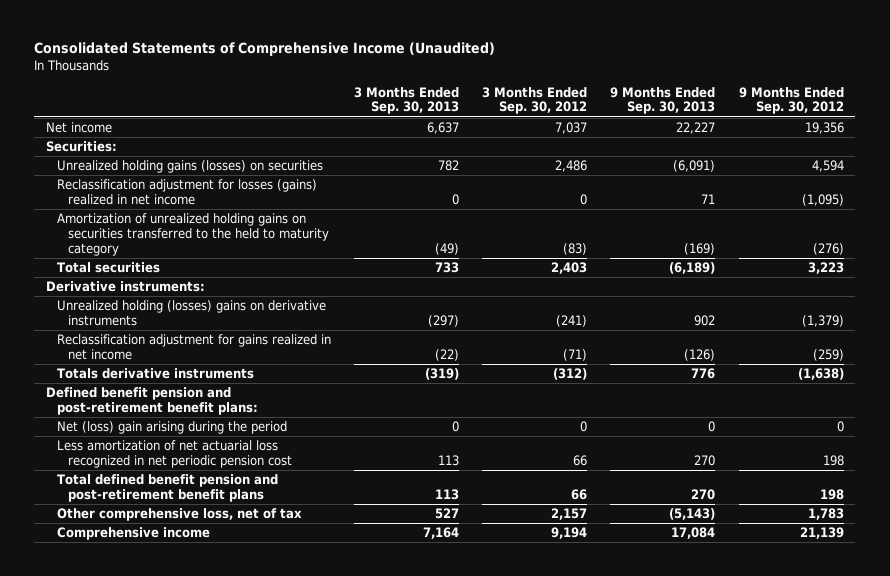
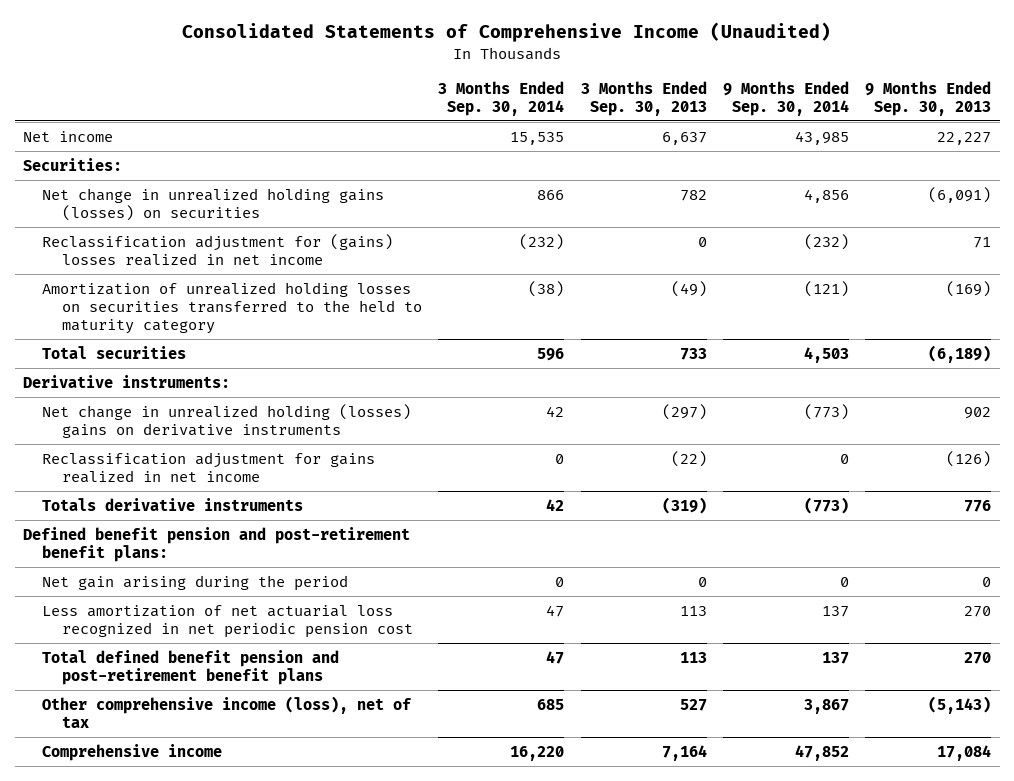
[482,86,588,115] 3 Months Ended Sep. 30, 2012 -> none
[738,86,844,115] 9 Months Ended Sep. 30, 2012 -> none
none -> [438,80,565,116] 3 Months Ended Sep. 30, 2014
none -> [722,80,849,116] 9 Months Ended Sep. 30, 2014
[56,160,323,174] Unrealized holding gains (losses) on securities -> [42,187,385,221] Net change in unrealized holding gains (losses) on securities
[56,179,317,205] Reclassification adjustment for losses (gains) realized in net income -> [42,233,394,266] Reclassification adjustment for (gains) losses realized in net income
[56,213,329,256] Amortization of unrealized holding gains on securities transferred to the held to maturity category -> [42,281,422,334] Amortization of unrealized holding losses on securities transferred to the held to maturity category
[56,300,326,326] Unrealized holding (losses) gains on derivative instruments -> [42,403,412,438] Net change in unrealized holding (losses) gains on derivative instruments
[56,421,287,435] Net (loss) gain arising during the period -> [42,574,349,591] Net gain arising during the period
[56,508,302,522] Other comprehensive loss, net of tax -> [42,695,413,728] Other comprehensive income (loss), net of tax

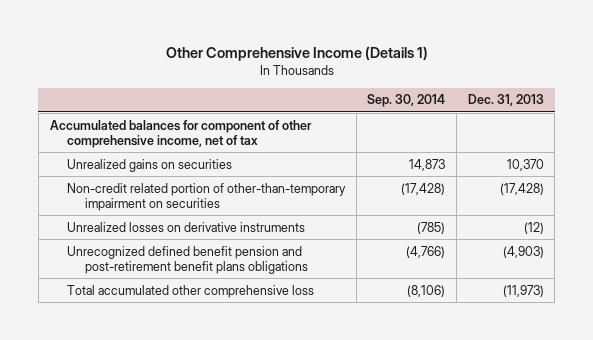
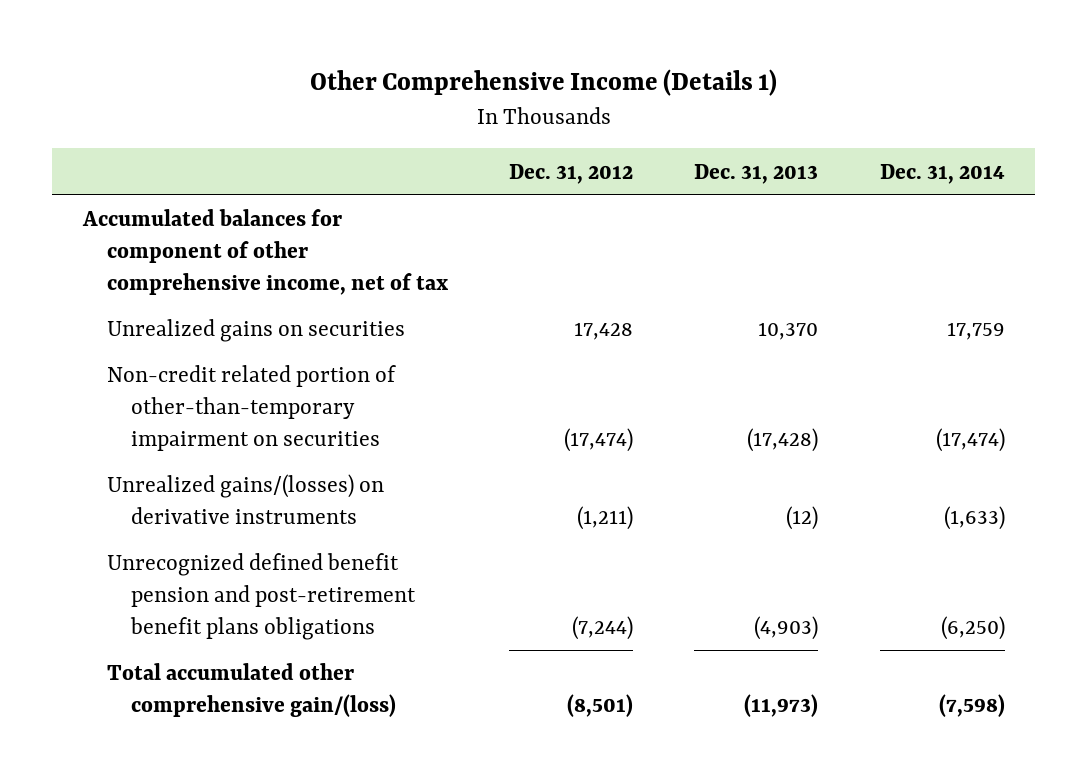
[367,94,446,108] Sep. 30, 2014 -> none
none -> [509,163,634,184] Dec. 31, 2012
none -> [879,163,1005,184] Dec. 31, 2014
[67,221,306,232] Unrealized losses on derivative instruments -> [106,474,384,525] Unrealized gains/(losses) on derivative instruments
[67,284,315,298] Total accumulated other comprehensive loss -> [106,663,396,718] Total accumulated other comprehensive gain/(loss)

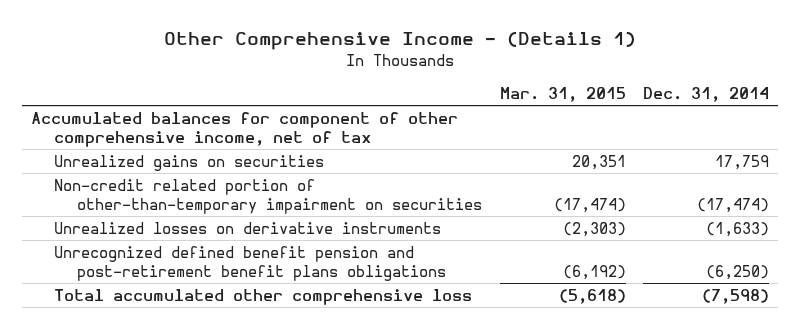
[309,69,777,97] Other Comprehensive Income (Details 1) -> [163,31,636,51] Other Comprehensive Income - (Details 1)
[509,163,634,184] Dec. 31, 2012 -> none
[694,163,819,184] Dec. 31, 2013 -> none
none -> [499,86,626,102] Mar. 31, 2015
[106,474,384,525] Unrealized gains/(losses) on derivative instruments -> [53,222,441,235] Unrealized losses on derivative instruments
[106,663,396,718] Total accumulated other comprehensive gain/(loss) -> [53,289,472,306] Total accumulated other comprehensive loss

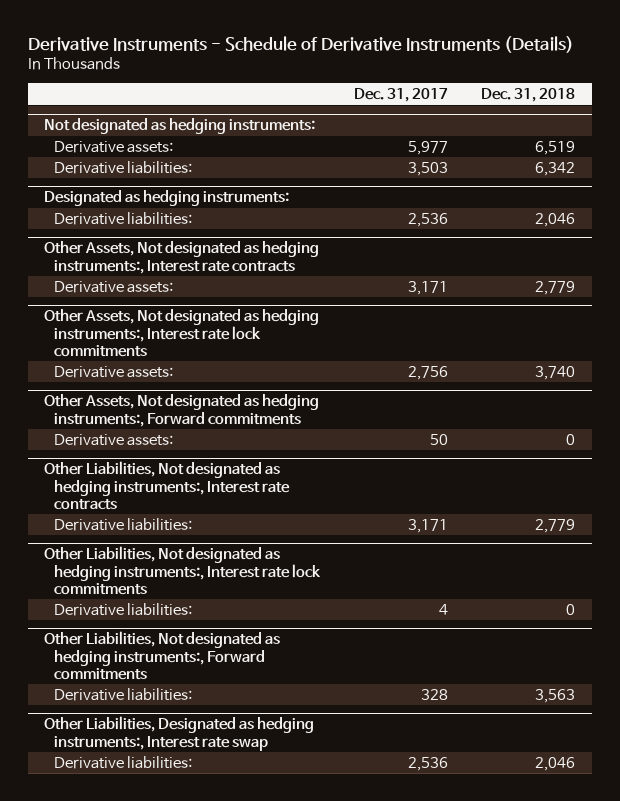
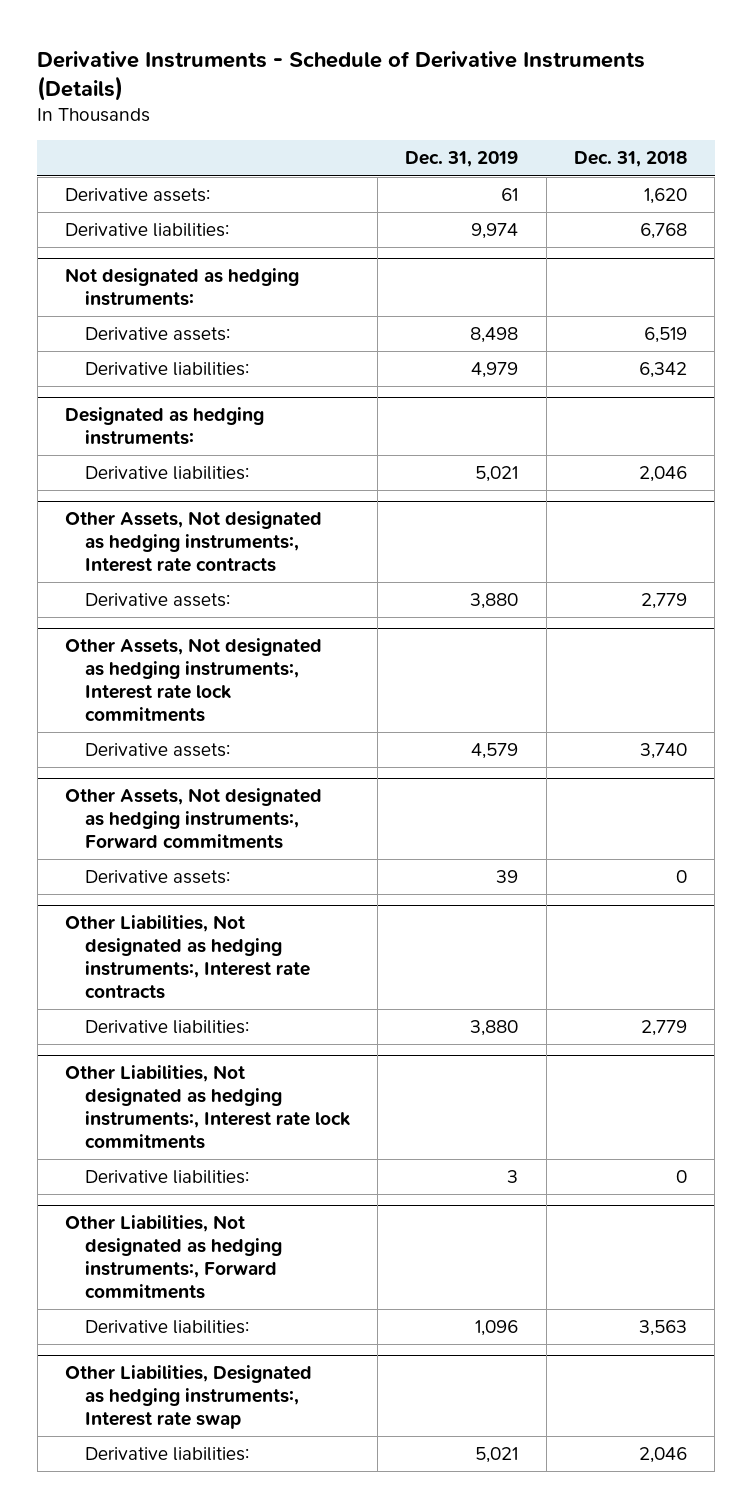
[353,88,448,103] Dec. 31, 2017 -> none
none -> [405,151,519,168] Dec. 31, 2019
none -> [64,187,210,202] Derivative assets:
none -> [64,222,229,237] Derivative liabilities:

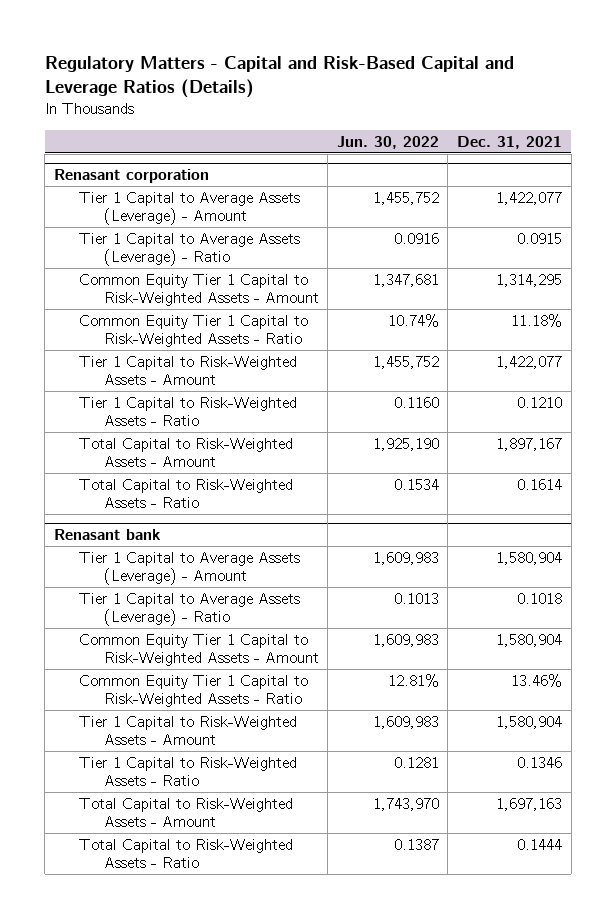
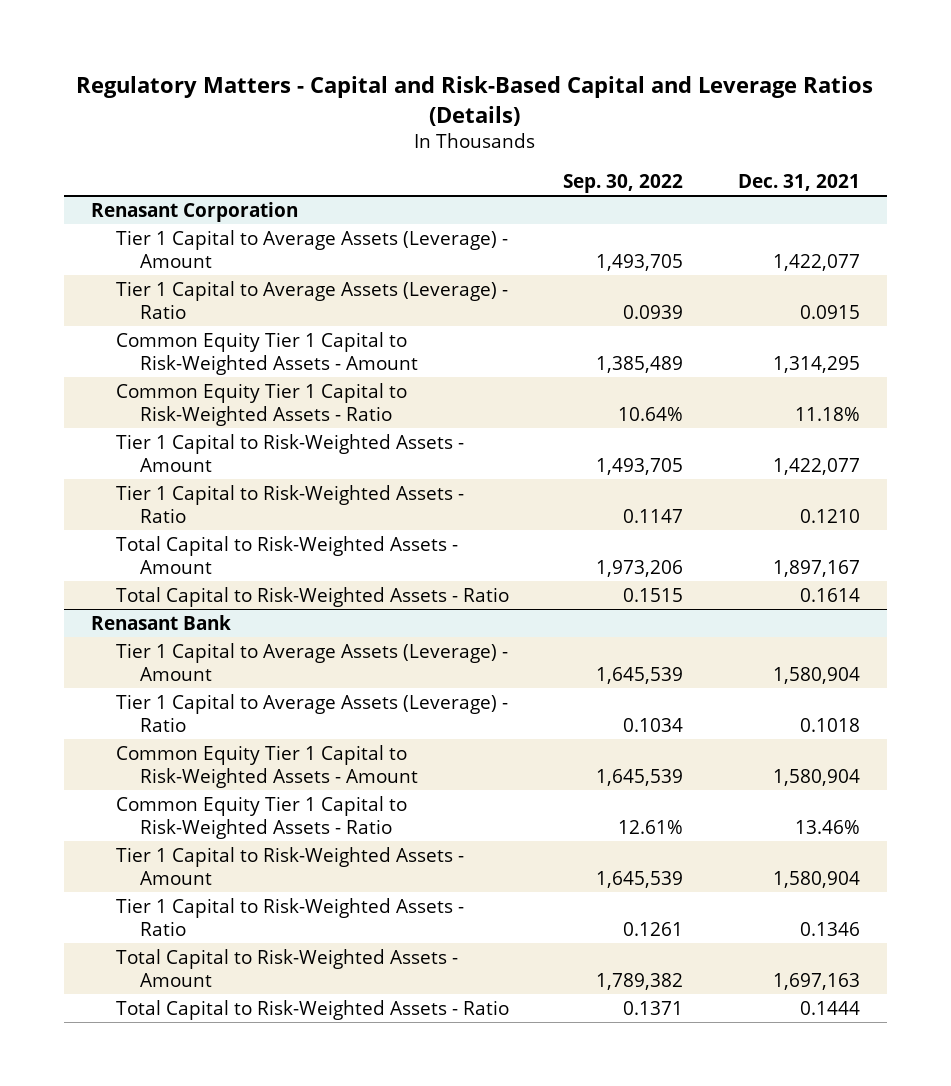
[336,135,439,149] Jun. 30, 2022 -> none
none -> [563,174,684,194] Sep. 30, 2022
[53,168,209,183] Renasant corporation -> [90,201,298,222] Renasant Corporation
[53,528,161,540] Renasant bank -> [90,614,231,630] Renasant Bank

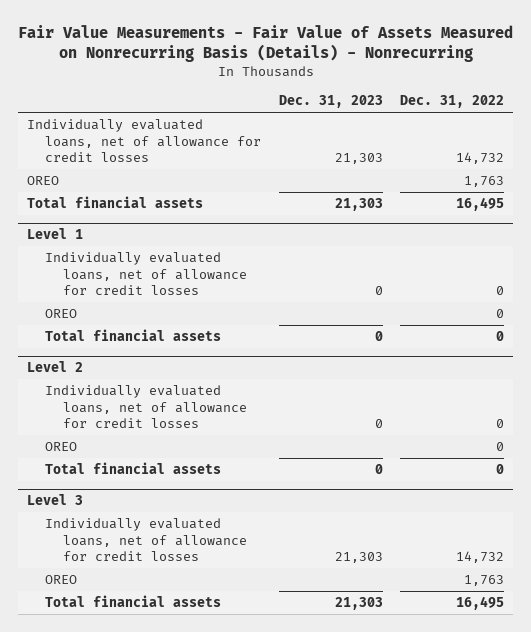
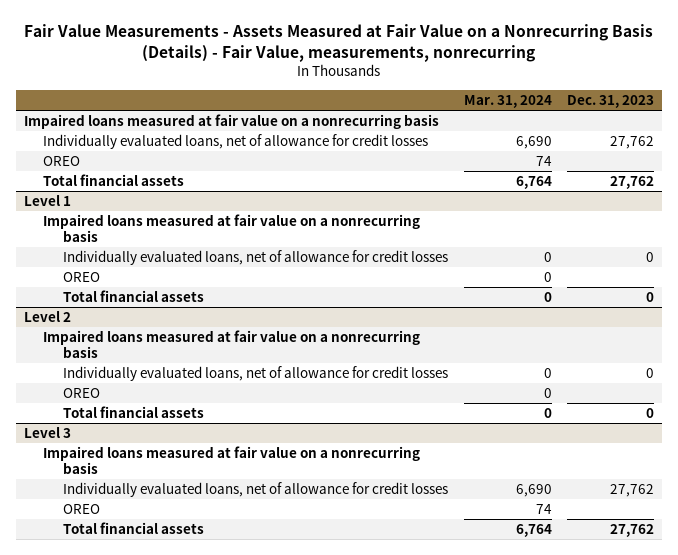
[17,25,513,63] Fair Value Measurements - Fair Value of Assets Measured on Nonrecurring Basis (Details) - Nonrecurring -> [23,23,653,62] Fair Value Measurements - Assets Measured at Fair Value on a Nonrecurring Basis (Details) - Fair Value, measurements, nonrecurring
[400,95,505,109] Dec. 31, 2022 -> none
none -> [463,95,552,109] Mar. 31, 2024
none -> [23,114,439,130] Impaired loans measured at fair value on a nonrecurring basis
[334,153,383,165] 21,303 -> [610,136,655,150] 27,762
[334,198,383,212] 21,303 -> [610,176,655,190] 27,762
none -> [43,214,421,243] Impaired loans measured at fair value on a nonrecurring basis
none -> [43,330,421,359] Impaired loans measured at fair value on a nonrecurring basis
none -> [43,446,421,475] Impaired loans measured at fair value on a nonrecurring basis
[334,552,383,564] 21,303 -> [610,484,655,498] 27,762
[334,597,383,611] 21,303 -> [610,524,655,538] 27,762

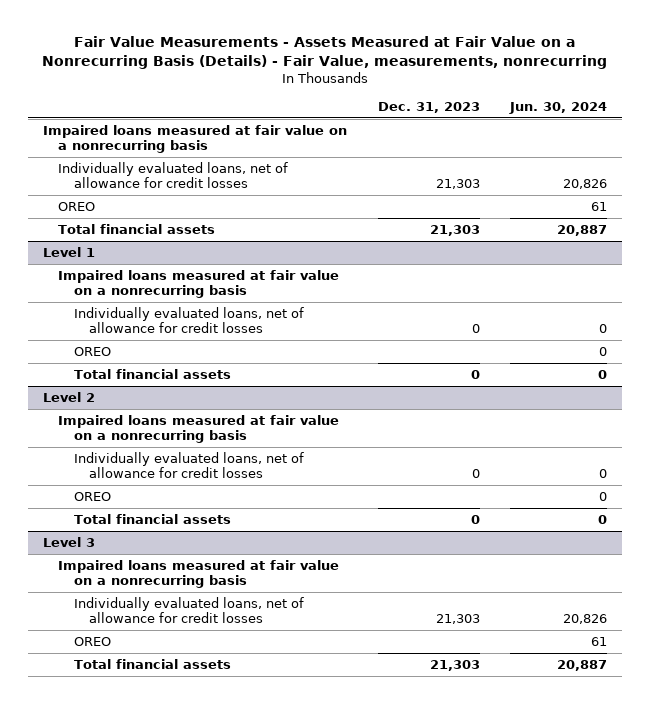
[463,95,552,109] Mar. 31, 2024 -> none
none -> [509,101,608,114] Jun. 30, 2024
[610,136,655,150] 27,762 -> [435,178,480,189] 21,303
[610,176,655,190] 27,762 -> [429,224,480,236] 21,303
[610,484,655,498] 27,762 -> [435,613,480,624] 21,303
[610,524,655,538] 27,762 -> [429,659,480,671] 21,303

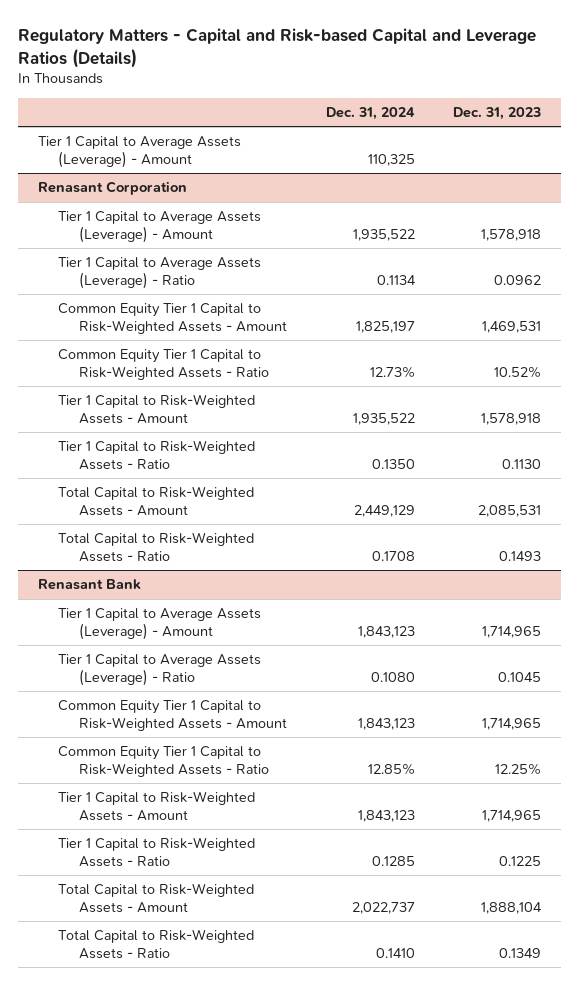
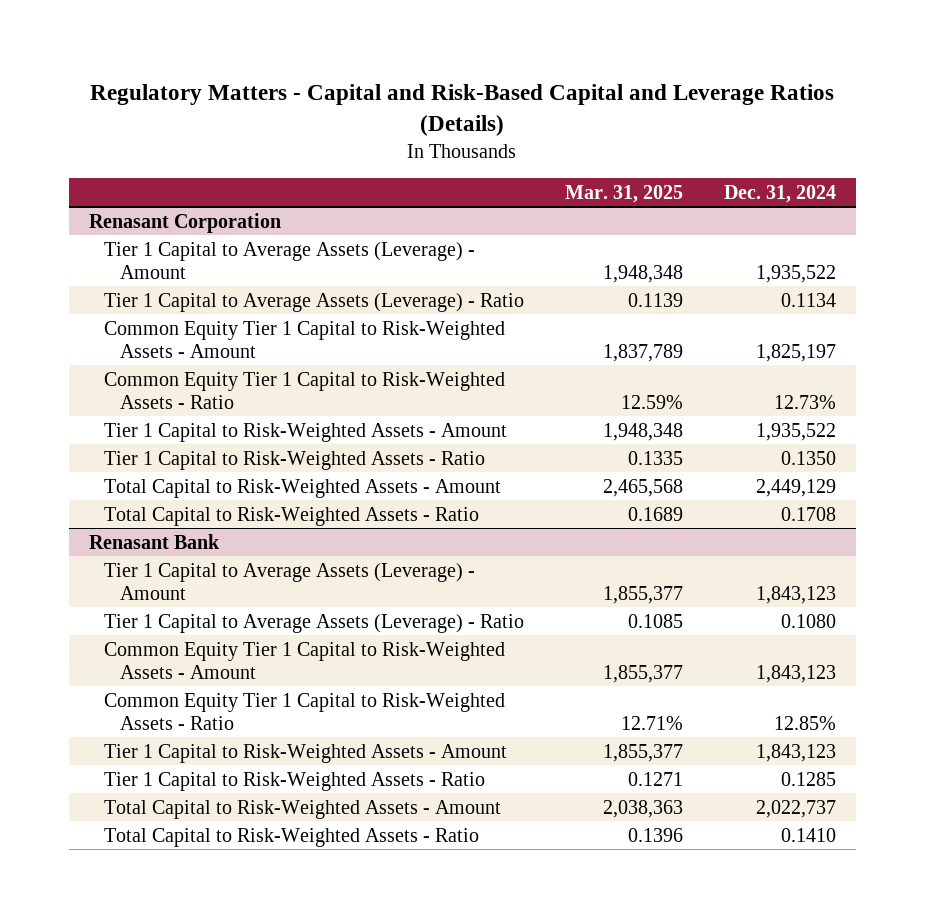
[18,27,537,68] Regulatory Matters - Capital and Risk-based Capital and Leverage Ratios (Details) -> [90,83,835,137] Regulatory Matters - Capital and Risk-Based Capital and Leverage Ratios (Details)
[453,107,542,121] Dec. 31, 2023 -> none
none -> [565,184,684,203] Mar. 31, 2025
[37,136,241,169] Tier 1 Capital to Average Assets (Leverage) - Amount -> none

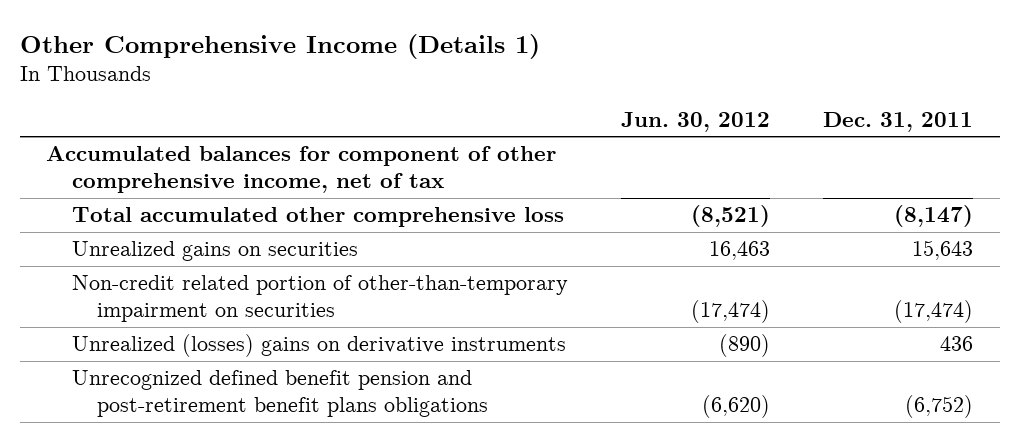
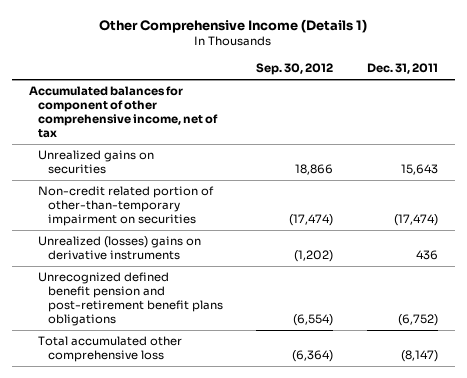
[620,111,770,132] Jun. 30, 2012 -> none
none -> [256,63,334,76] Sep. 30, 2012
[71,207,564,228] Total accumulated other comprehensive loss -> [38,336,183,363] Total accumulated other comprehensive loss

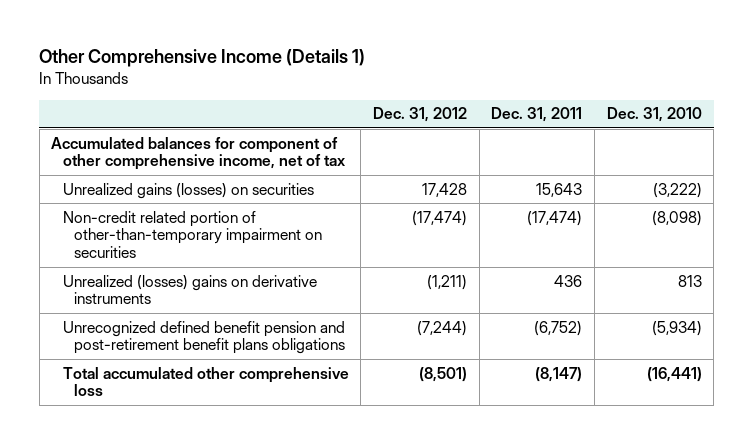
[256,63,334,76] Sep. 30, 2012 -> none
none -> [373,107,468,123] Dec. 31, 2012
none -> [606,107,702,123] Dec. 31, 2010
[38,150,155,175] Unrealized gains on securities -> [62,182,314,199] Unrealized gains (losses) on securities

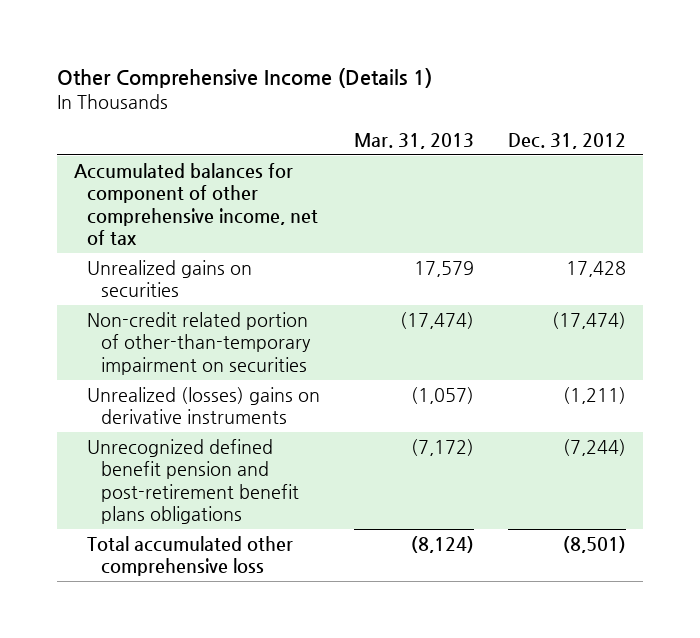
[491,107,583,123] Dec. 31, 2011 -> none
[606,107,702,123] Dec. 31, 2010 -> none
none -> [354,133,475,150] Mar. 31, 2013
[62,182,314,199] Unrealized gains (losses) on securities -> [87,259,253,298] Unrealized gains on securities

